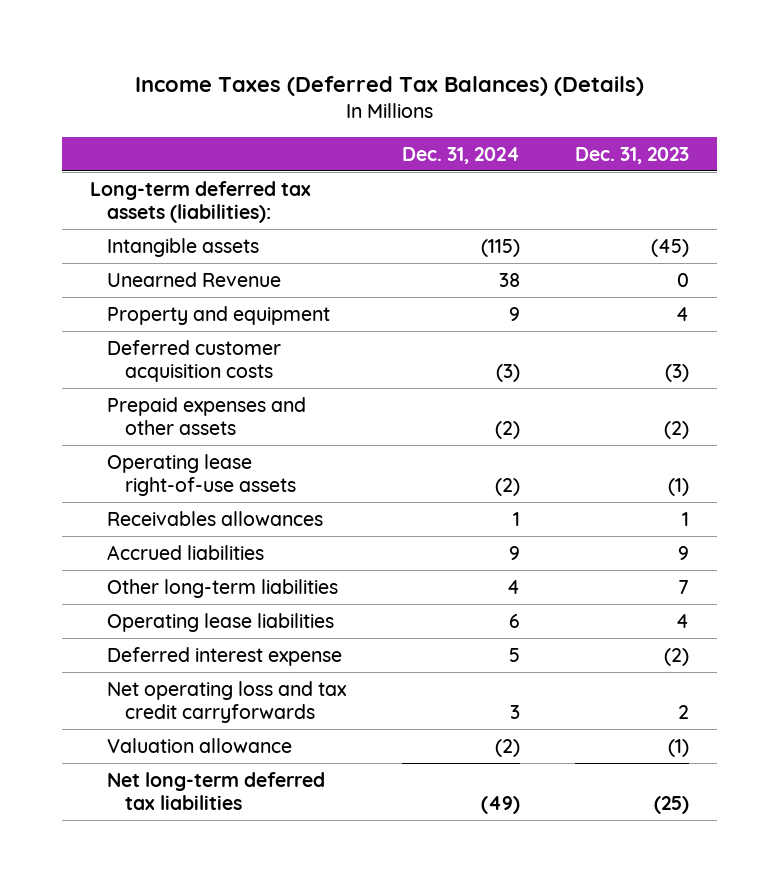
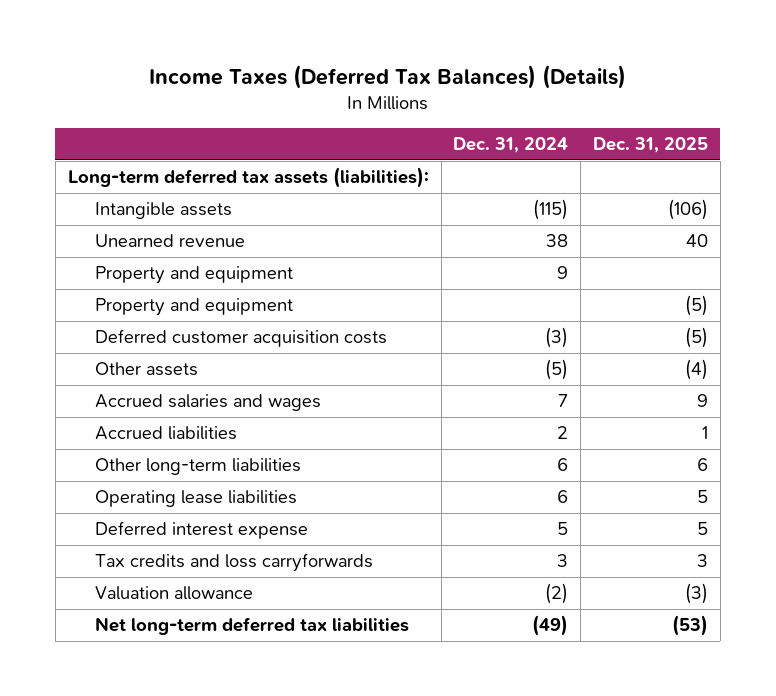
[575,147,690,165] Dec. 31, 2023 -> none
none -> [593,137,709,154] Dec. 31, 2025
[107,271,282,287] Unearned Revenue -> [94,234,245,248] Unearned revenue
none -> [94,298,293,317] Property and equipment
[107,396,307,435] Prepaid expenses and other assets -> none
[107,453,296,496] Operating lease right-of-use assets -> none
[107,510,324,526] Receivables allowances -> none
none -> [94,362,198,377] Other assets
none -> [94,394,321,412] Accrued salaries and wages
[508,545,520,560] 9 -> [557,426,569,440] 2
[506,579,520,594] 4 -> [557,458,569,472] 6
[107,680,348,723] Net operating loss and tax credit carryforwards -> [94,553,373,573] Tax credits and loss carryforwards

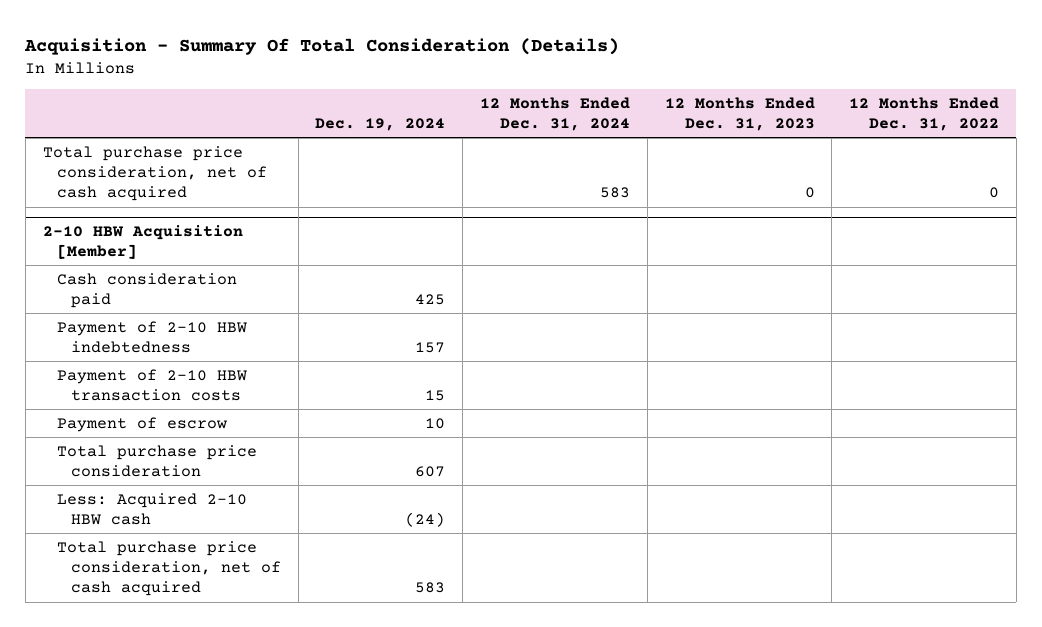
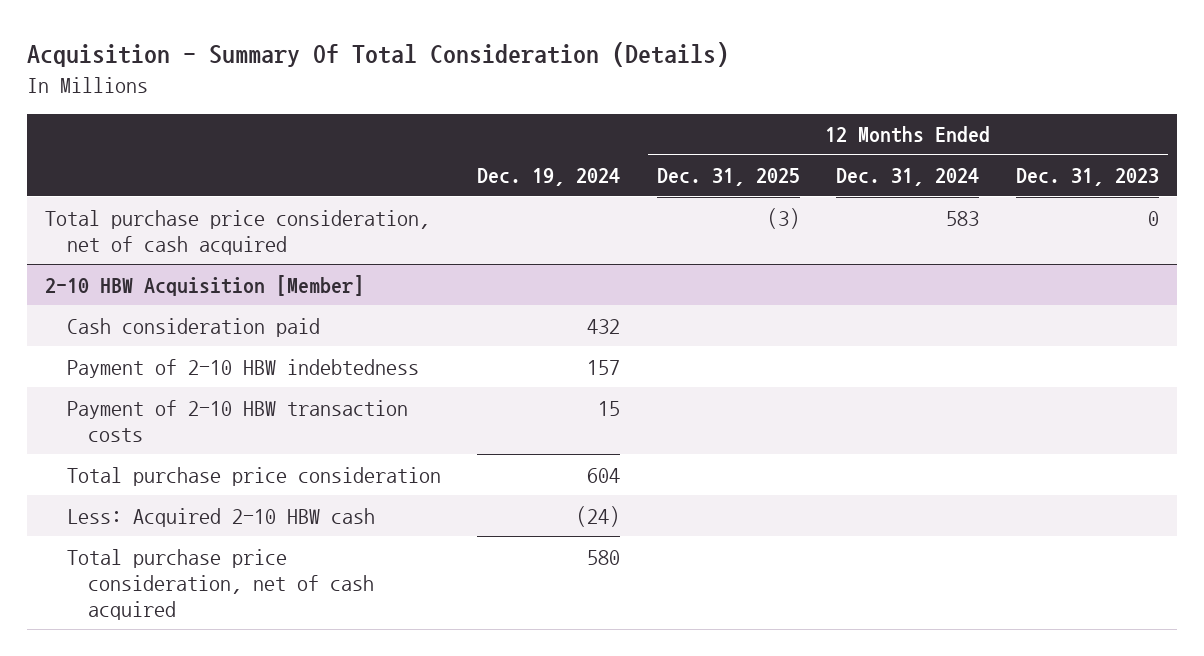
[849,96,1000,132] 12 Months Ended Dec. 31, 2022 -> none
none -> [656,168,800,187] Dec. 31, 2025
[415,294,446,306] 425 -> [587,318,621,334] 432
[56,416,227,432] Payment of escrow -> none
[415,466,446,478] 607 -> [587,467,621,483] 604
[415,582,446,594] 583 -> [587,549,621,565] 580

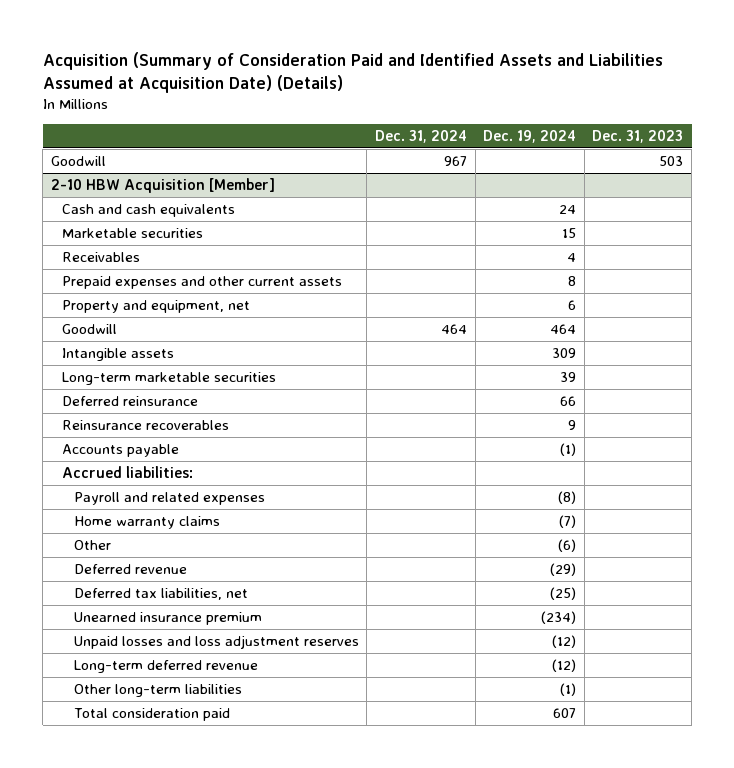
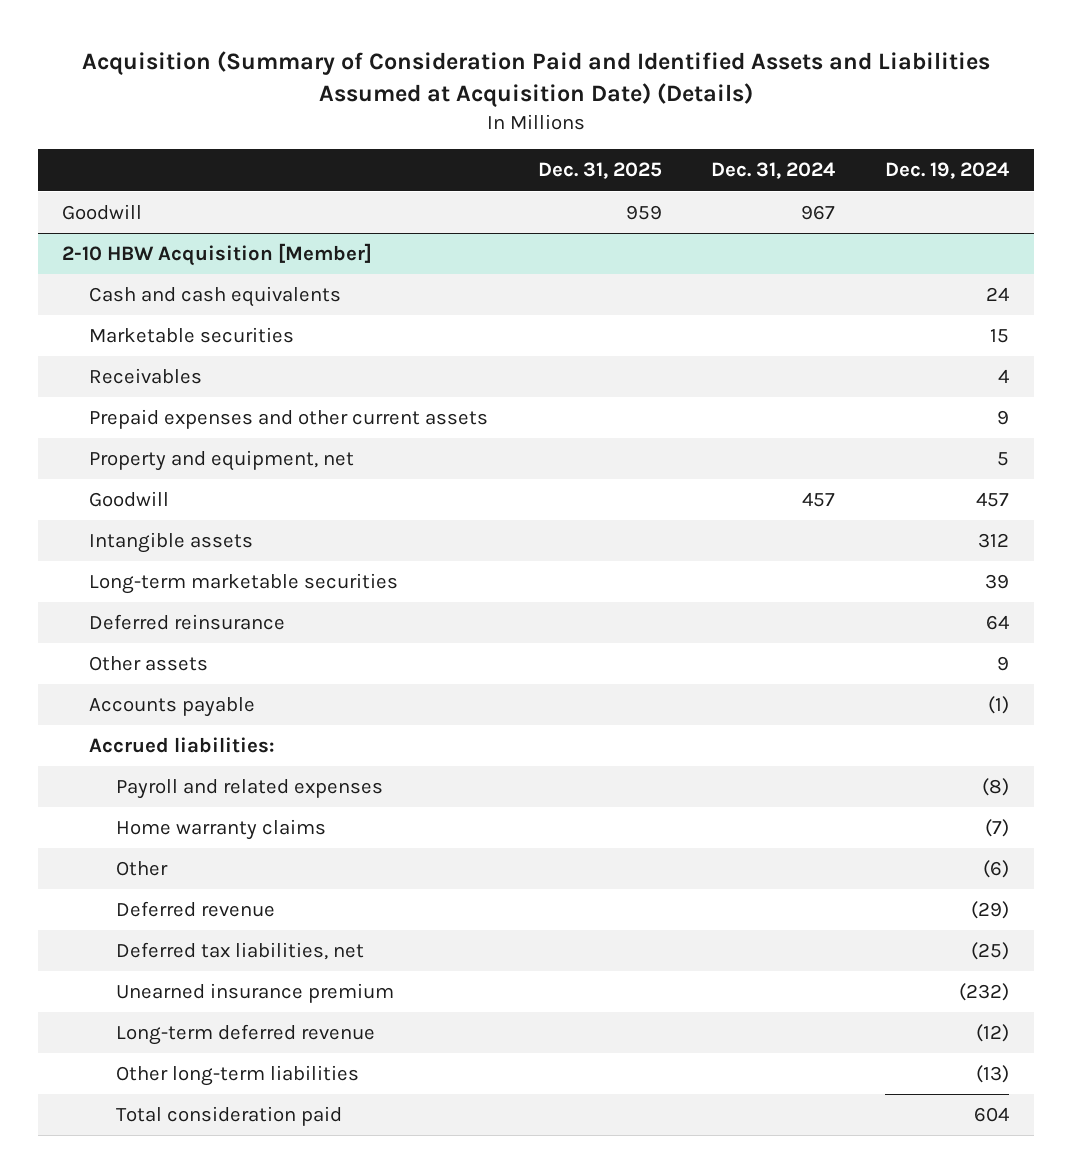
[592,129,684,143] Dec. 31, 2023 -> none
none -> [537,162,662,180] Dec. 31, 2025
[568,276,577,287] 8 -> [996,410,1009,426] 9
[568,300,577,311] 6 -> [996,452,1009,467] 5
[440,324,467,335] 464 -> [802,492,836,508] 457
[550,324,577,335] 464 -> [975,492,1009,508] 457
[552,348,577,359] 309 -> [977,533,1009,549] 312
[62,420,230,431] Reinsurance recoverables -> none
[560,396,577,407] 66 -> [985,615,1009,631] 64
none -> [89,656,209,672] Other assets
[73,635,359,650] Unpaid losses and loss adjustment reserves -> none
[541,611,577,625] (234) -> [958,983,1009,1002] (232)
[560,683,577,697] (1) -> [975,1065,1009,1084] (13)
[553,708,577,719] 607 -> [973,1107,1009,1123] 604

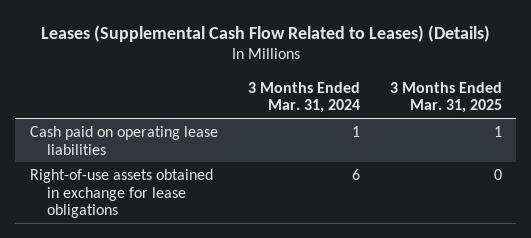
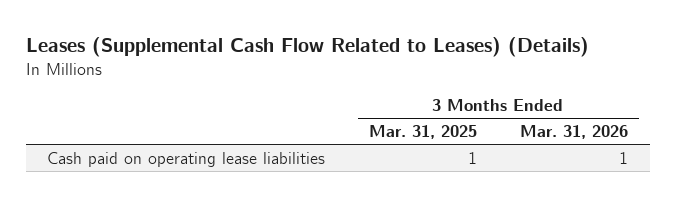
[247,81,360,114] 3 Months Ended Mar. 31, 2024 -> none
none -> [519,125,628,140] Mar. 31, 2026
[29,168,213,219] Right-of-use assets obtained in exchange for lease obligations -> none

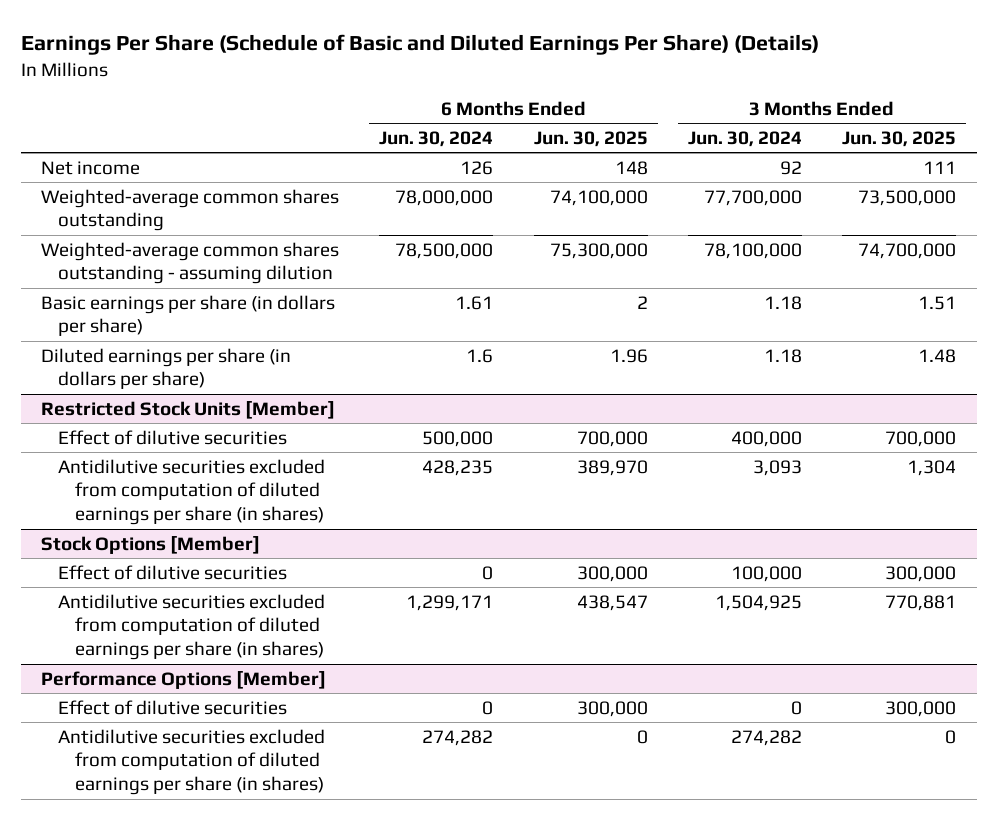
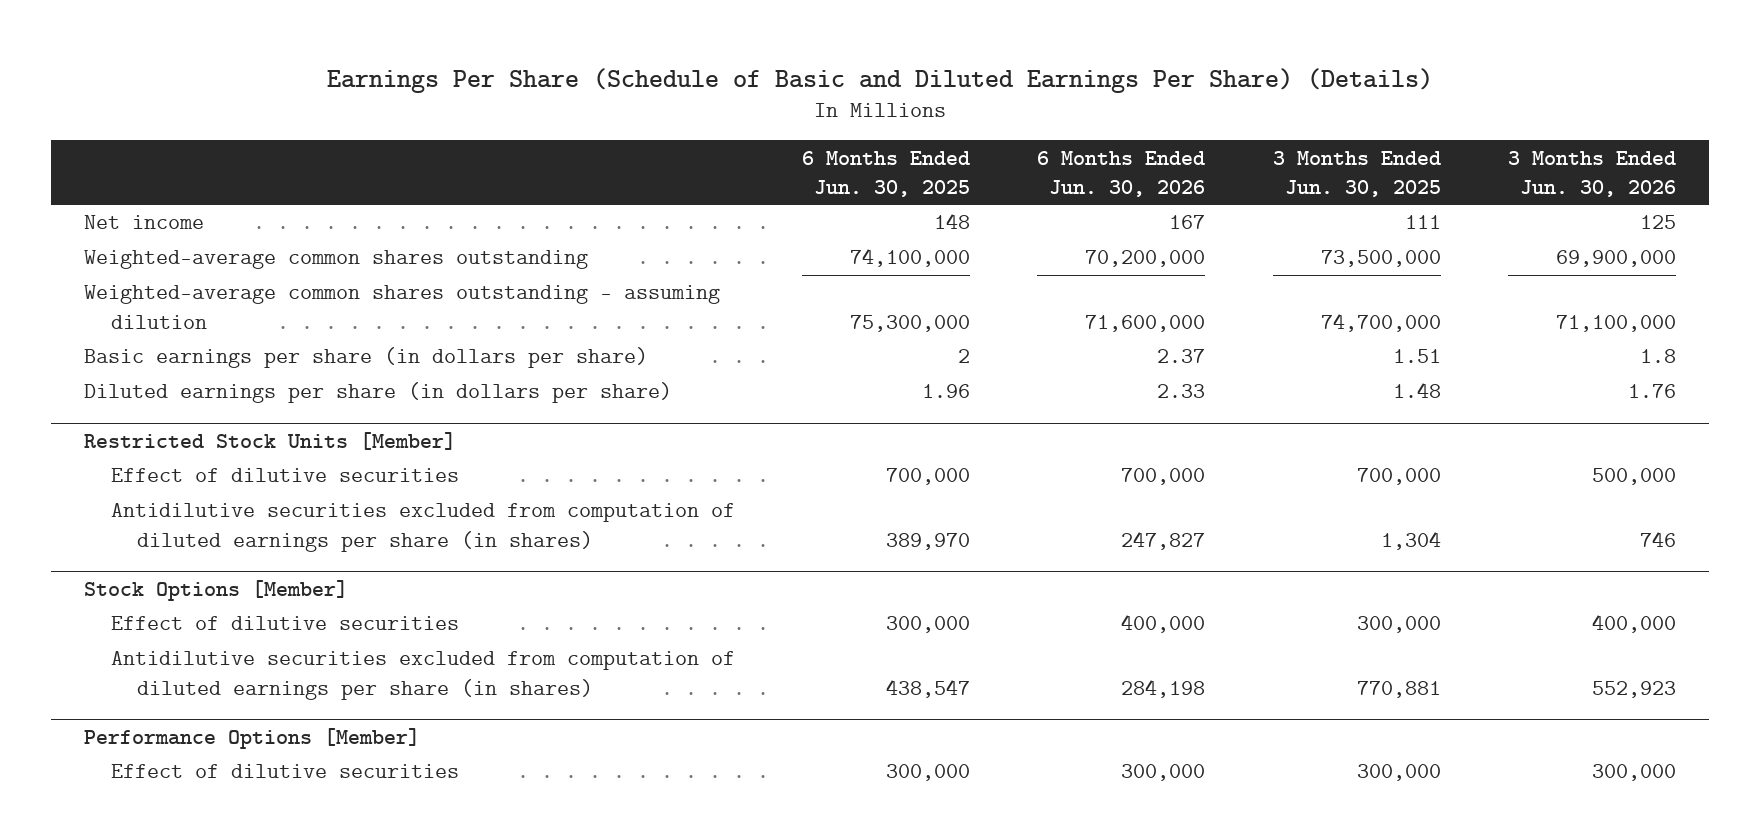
[379,131,494,148] Jun. 30, 2024 -> none
[688,131,803,148] Jun. 30, 2024 -> none
none -> [1037,150,1206,197] 6 Months Ended Jun. 30, 2026
none -> [1507,150,1676,197] 3 Months Ended Jun. 30, 2026
[57,728,325,796] Antidilutive securities excluded from computation of diluted earnings per share (in shares) -> none

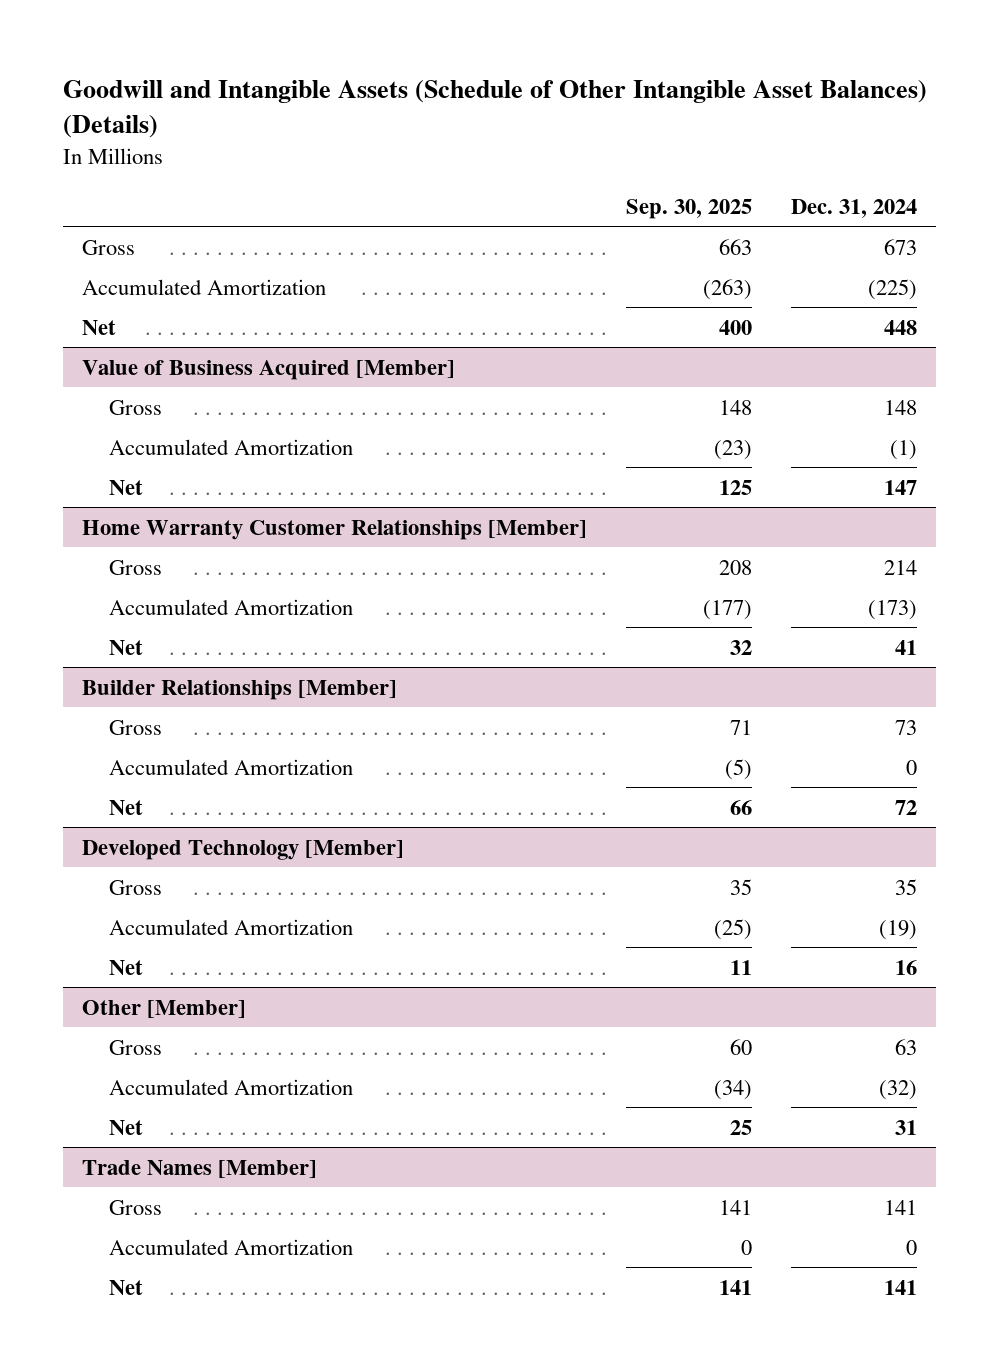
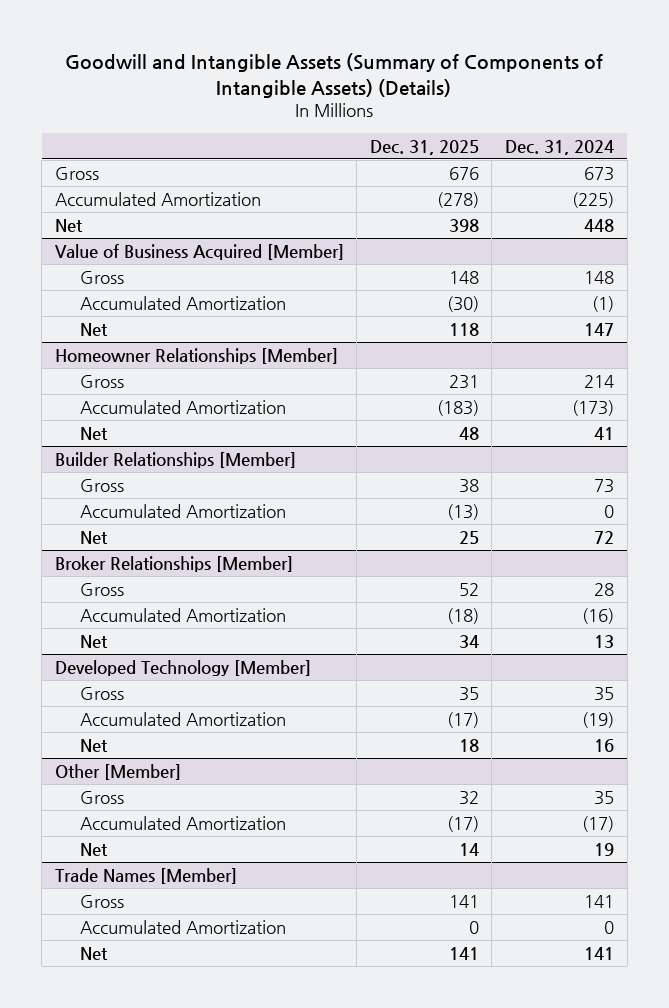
[62,80,927,139] Goodwill and Intangible Assets (Schedule of Other Intangible Asset Balances) (Details) -> [65,52,604,98] Goodwill and Intangible Assets (Summary of Components of Intangible Assets) (Details)
[626,198,753,219] Sep. 30, 2025 -> none
none -> [369,139,479,155] Dec. 31, 2025
[82,519,588,540] Home Warranty Customer Relationships [Member] -> none
none -> [54,347,338,364] Homeowner Relationships [Member]
none -> [54,555,293,572] Broker Relationships [Member]
none -> [80,582,125,596] Gross
none -> [80,607,287,622] Accumulated Amortization
none -> [80,634,109,648] Net
[894,1038,917,1055] 63 -> [594,790,615,805] 35
[878,1079,917,1100] (32) -> [582,815,615,832] (17)
[894,1119,917,1135] 31 -> [594,842,615,856] 19

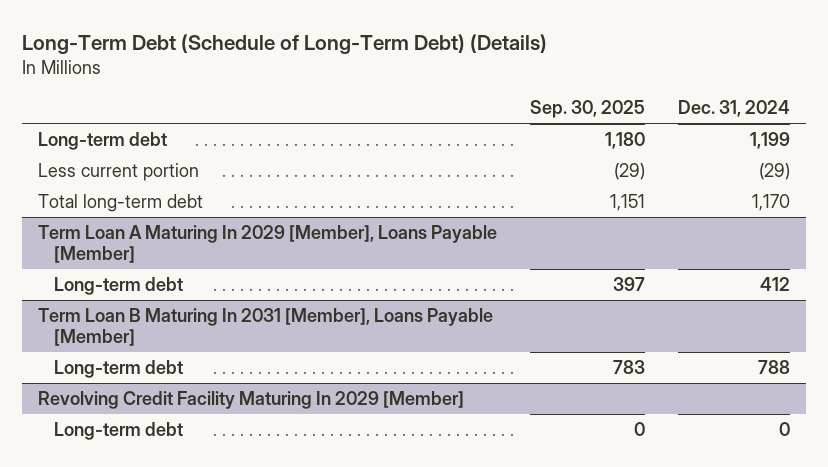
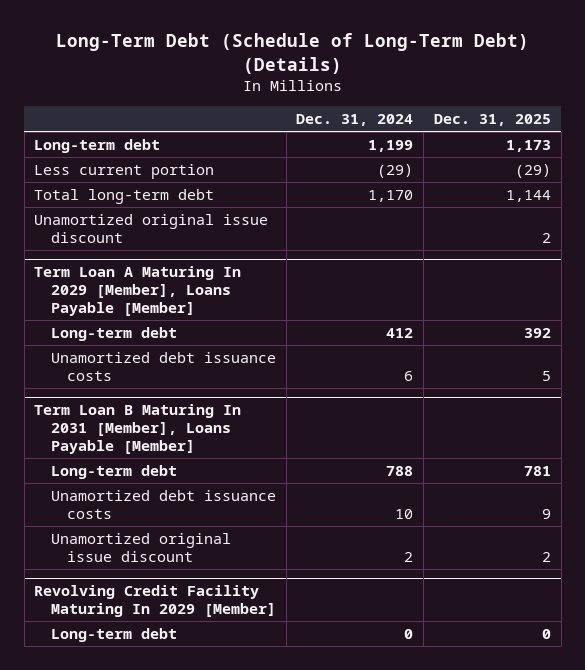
[529,100,645,119] Sep. 30, 2025 -> none
none -> [433,114,551,127] Dec. 31, 2025
none -> [34,213,269,243] Unamortized original issue discount
none -> [50,351,276,381] Unamortized debt issuance costs
none -> [50,489,276,519] Unamortized debt issuance costs
none -> [50,532,231,562] Unamortized original issue discount

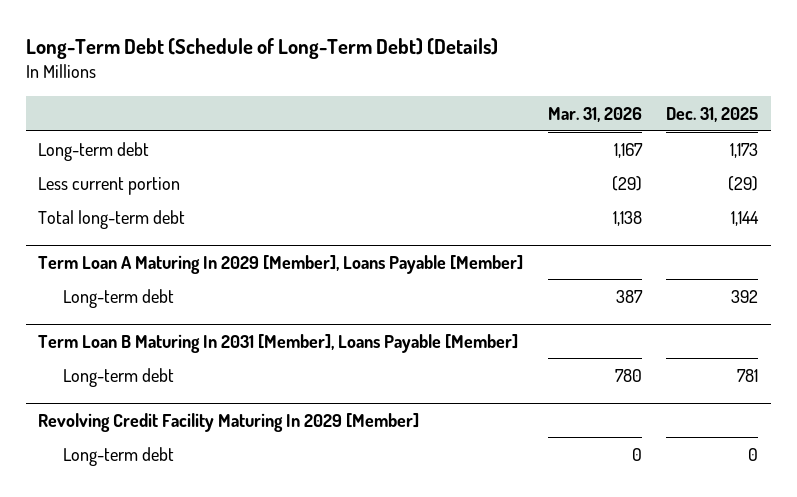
[296,114,414,127] Dec. 31, 2024 -> none
none -> [547,107,642,123] Mar. 31, 2026
[34,213,269,243] Unamortized original issue discount -> none
[50,351,276,381] Unamortized debt issuance costs -> none
[50,489,276,519] Unamortized debt issuance costs -> none
[50,532,231,562] Unamortized original issue discount -> none

